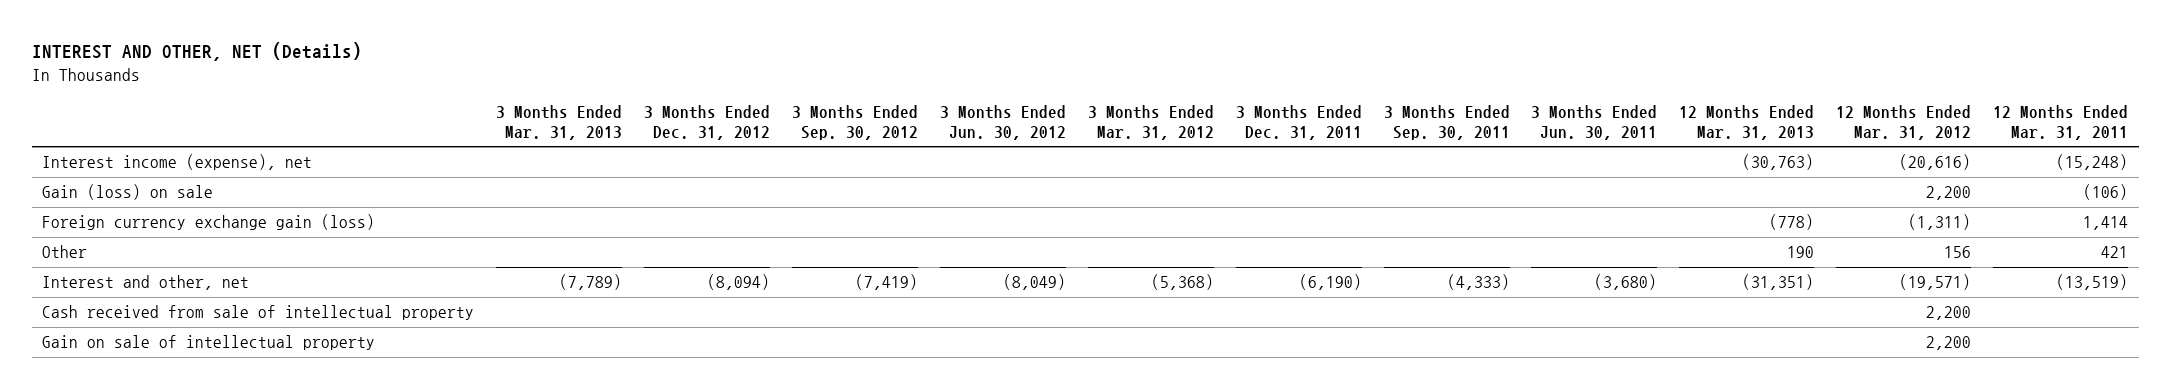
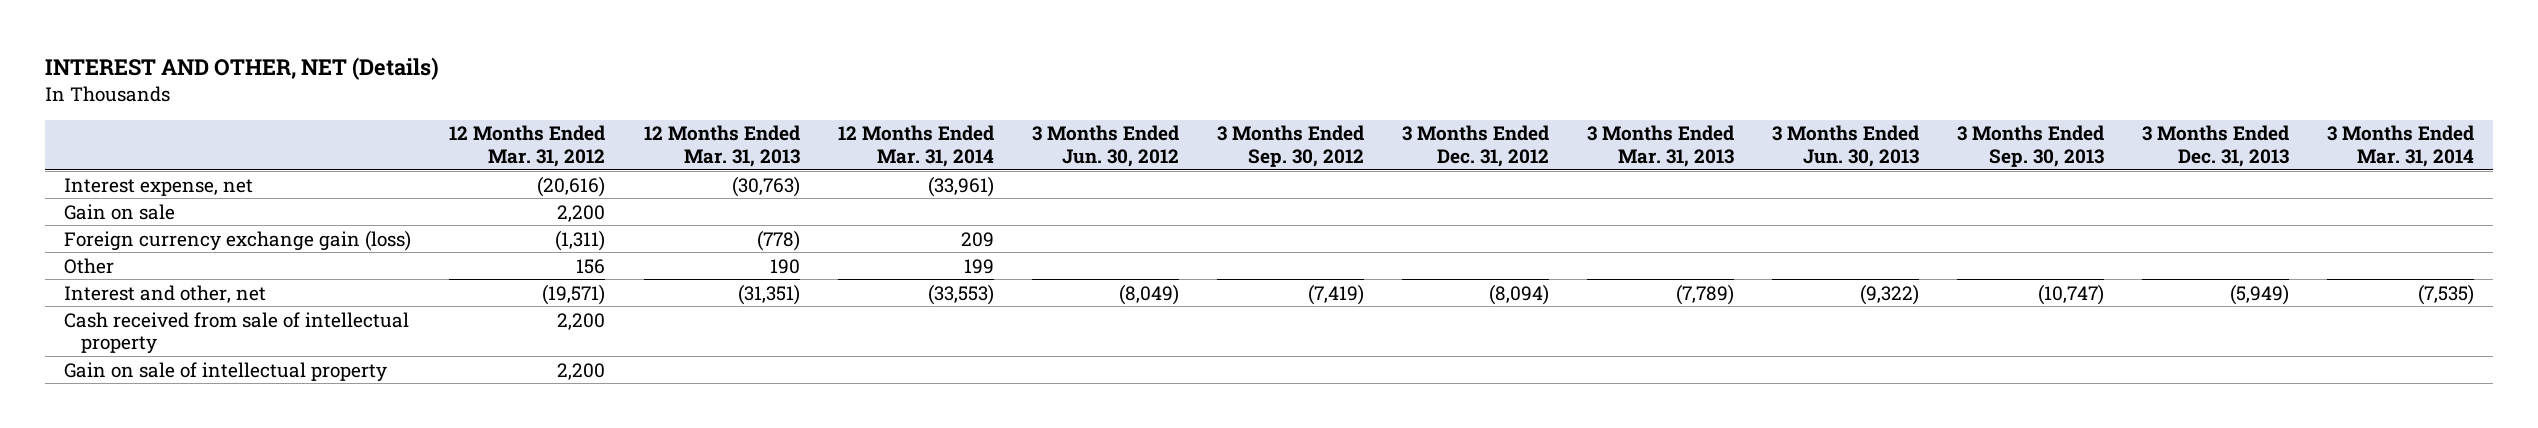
[1087,104,1214,140] 3 Months Ended Mar. 31, 2012 -> none
[1235,104,1362,140] 3 Months Ended Dec. 31, 2011 -> none
[1383,104,1510,140] 3 Months Ended Sep. 30, 2011 -> none
[1531,104,1658,140] 3 Months Ended Jun. 30, 2011 -> none
[1992,104,2128,140] 12 Months Ended Mar. 31, 2011 -> none
none -> [837,125,994,167] 12 Months Ended Mar. 31, 2014
none -> [1771,125,1919,167] 3 Months Ended Jun. 30, 2013
none -> [1956,125,2104,167] 3 Months Ended Sep. 30, 2013
none -> [2141,125,2289,167] 3 Months Ended Dec. 31, 2013
none -> [2327,125,2475,167] 3 Months Ended Mar. 31, 2014
[42,154,313,171] Interest income (expense), net -> [64,177,254,196] Interest expense, net
[42,184,214,201] Gain (loss) on sale -> [64,203,176,220] Gain on sale

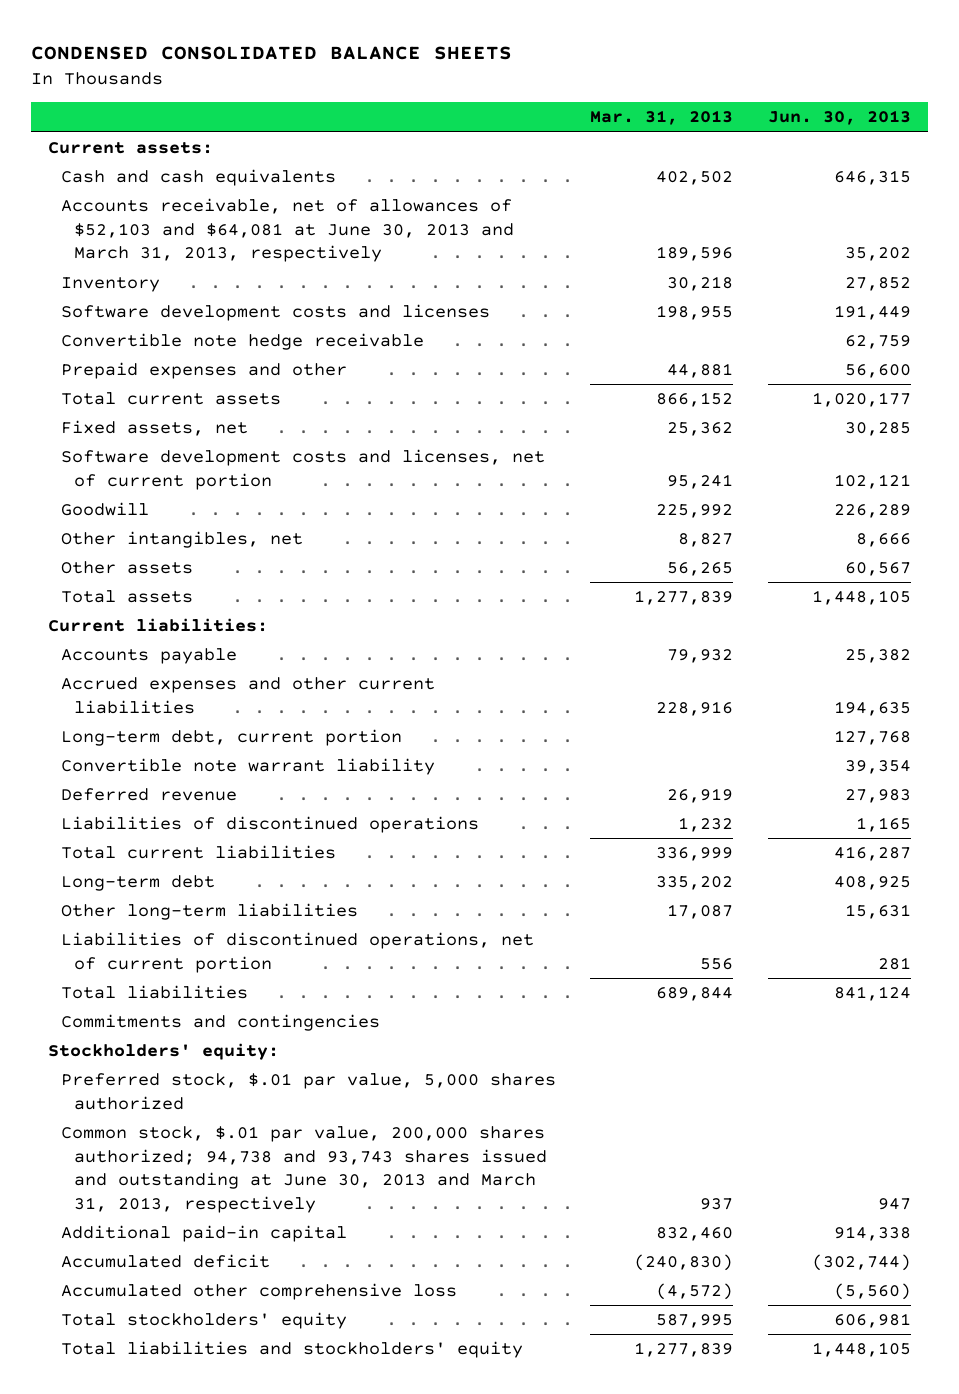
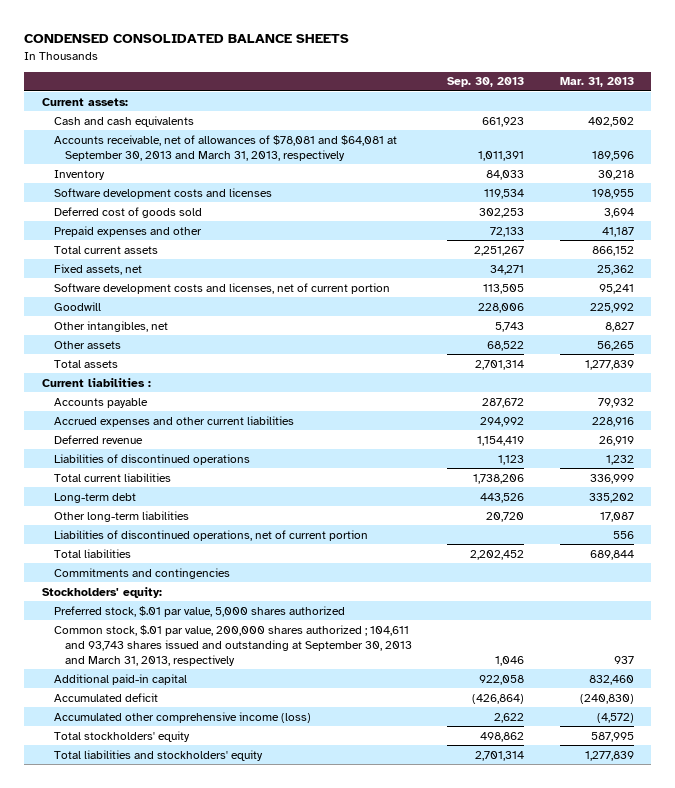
[767,110,911,126] Jun. 30, 2013 -> none
none -> [447,77,525,88] Sep. 30, 2013
[61,198,515,263] Accounts receivable, net of allowances of $52,103 and $64,081 at June 30, 2013 and March 31, 2013, respectively -> [53,134,397,161] Accounts receivable, net of allowances of $78,081 and $64,081 at September 30, 2013 and March 31, 2013, respectively
[61,333,425,351] Convertible note hedge receivable -> none
none -> [53,206,202,218] Deferred cost of goods sold
[667,363,734,379] 44,881 -> [601,226,634,237] 41,187
[47,618,268,633] Current liabilities: -> [41,377,151,387] Current liabilities :
[61,729,403,747] Long-term debt, current portion -> none
[61,758,436,776] Convertible note warrant liability -> none
[61,1126,548,1213] Common stock, $.01 par value, 200,000 shares authorized; 94,738 and 93,743 shares issued and outstanding at June 30, 2013 and March 31, 2013, respectively -> [53,624,413,666] Common stock, $.01 par value, 200,000 shares authorized ; 104,611 and 93,743 shares issued and outstanding at September 30, 2013 and March 31, 2013, respectively
[61,1283,458,1301] Accumulated other comprehensive loss -> [53,711,311,723] Accumulated other comprehensive income (loss)

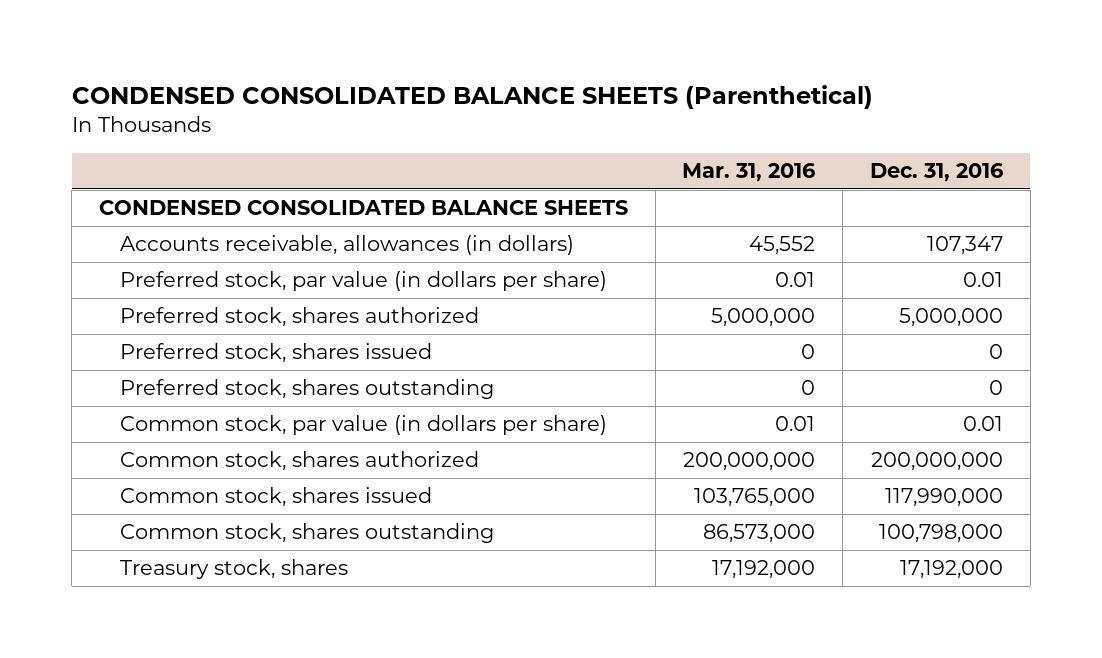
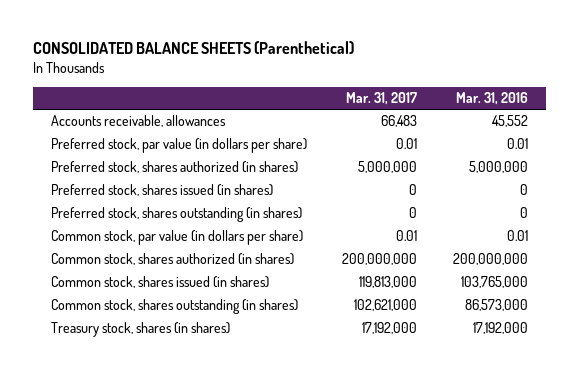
[71,84,873,109] CONDENSED CONSOLIDATED BALANCE SHEETS (Parenthetical) -> [32,41,354,55] CONSOLIDATED BALANCE SHEETS (Parenthetical)
[870,162,1004,182] Dec. 31, 2016 -> none
none -> [346,92,418,106] Mar. 31, 2017
[98,200,628,216] CONDENSED CONSOLIDATED BALANCE SHEETS -> none
[120,235,575,256] Accounts receivable, allowances (in dollars) -> [50,115,226,128] Accounts receivable, allowances
[120,307,480,328] Preferred stock, shares authorized -> [50,161,298,174] Preferred stock, shares authorized (in shares)
[120,343,433,364] Preferred stock, shares issued -> [50,184,273,197] Preferred stock, shares issued (in shares)
[120,379,495,400] Preferred stock, shares outstanding -> [50,207,302,223] Preferred stock, shares outstanding (in shares)
[120,451,480,472] Common stock, shares authorized -> [50,253,294,266] Common stock, shares authorized (in shares)
[120,487,433,508] Common stock, shares issued -> [50,276,269,289] Common stock, shares issued (in shares)
[120,523,495,544] Common stock, shares outstanding -> [50,299,298,315] Common stock, shares outstanding (in shares)
[120,559,349,580] Treasury stock, shares -> [50,322,230,338] Treasury stock, shares (in shares)

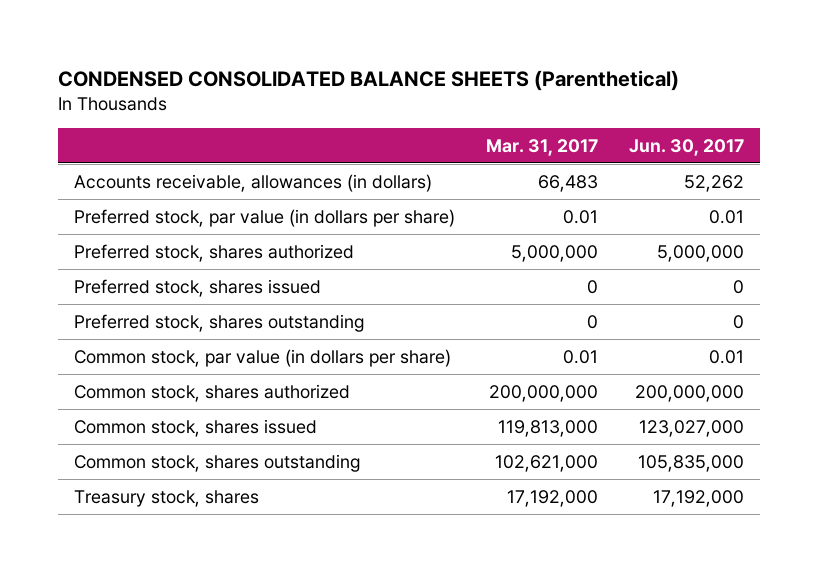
[32,41,354,55] CONSOLIDATED BALANCE SHEETS (Parenthetical) -> [57,69,679,91] CONDENSED CONSOLIDATED BALANCE SHEETS (Parenthetical)
[455,92,528,106] Mar. 31, 2016 -> none
none -> [629,138,745,156] Jun. 30, 2017
[50,115,226,128] Accounts receivable, allowances -> [73,173,432,192] Accounts receivable, allowances (in dollars)
[50,161,298,174] Preferred stock, shares authorized (in shares) -> [73,243,354,262] Preferred stock, shares authorized
[50,184,273,197] Preferred stock, shares issued (in shares) -> [73,278,321,297] Preferred stock, shares issued
[50,207,302,223] Preferred stock, shares outstanding (in shares) -> [73,313,364,332] Preferred stock, shares outstanding
[50,253,294,266] Common stock, shares authorized (in shares) -> [73,383,350,402] Common stock, shares authorized
[50,276,269,289] Common stock, shares issued (in shares) -> [73,418,317,437] Common stock, shares issued
[50,299,298,315] Common stock, shares outstanding (in shares) -> [73,453,360,472] Common stock, shares outstanding
[50,322,230,338] Treasury stock, shares (in shares) -> [73,489,259,507] Treasury stock, shares

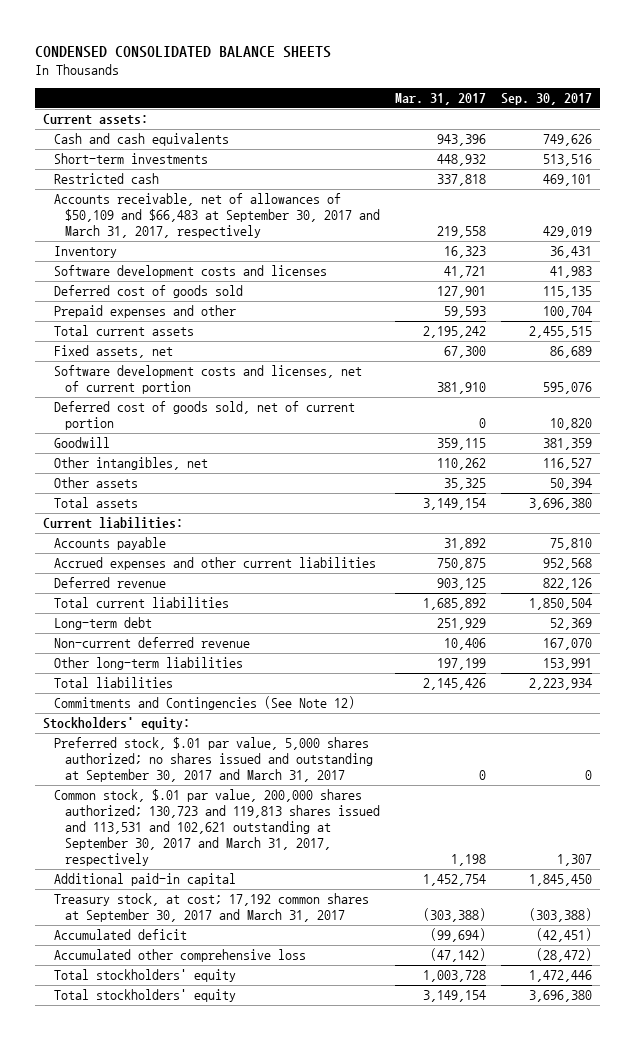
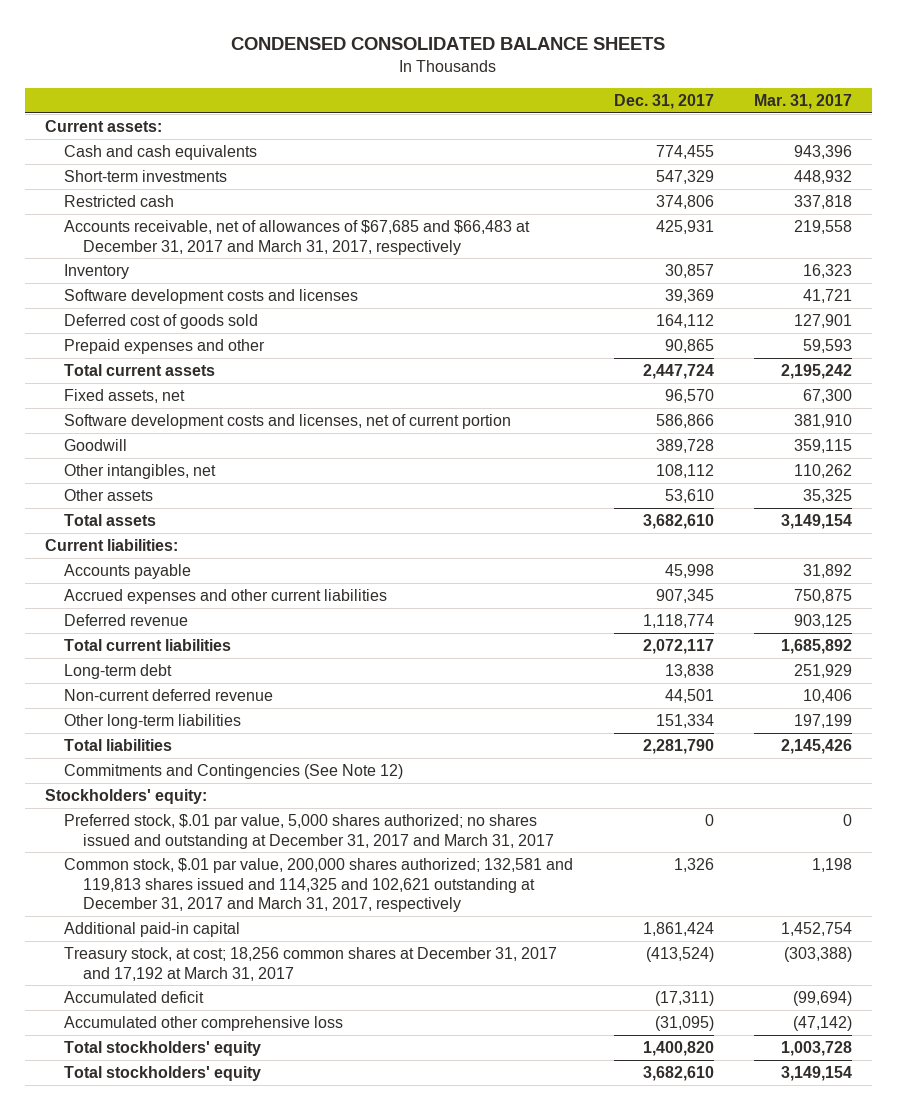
[501,92,593,105] Sep. 30, 2017 -> none
none -> [613,94,714,110] Dec. 31, 2017
[53,193,380,239] Accounts receivable, net of allowances of $50,109 and $66,483 at September 30, 2017 and March 31, 2017, respectively -> [64,220,531,255] Accounts receivable, net of allowances of $67,685 and $66,483 at December 31, 2017 and March 31, 2017, respectively
[53,401,355,431] Deferred cost of goods sold, net of current portion -> none
[53,737,373,783] Preferred stock, $.01 par value, 5,000 shares authorized; no shares issued and outstanding at September 30, 2017 and March 31, 2017 -> [64,814,555,849] Preferred stock, $.01 par value, 5,000 shares authorized; no shares issued and outstanding at December 31, 2017 and March 31, 2017
[53,789,380,867] Common stock, $.01 par value, 200,000 shares authorized; 130,723 and 119,813 shares issued and 113,531 and 102,621 outstanding at September 30, 2017 and March 31, 2017, respectively -> [64,858,574,913] Common stock, $.01 par value, 200,000 shares authorized; 132,581 and 119,813 shares issued and 114,325 and 102,621 outstanding at December 31, 2017 and March 31, 2017, respectively
[53,893,369,923] Treasury stock, at cost; 17,192 common shares at September 30, 2017 and March 31, 2017 -> [64,947,558,981] Treasury stock, at cost; 18,256 common shares at December 31, 2017 and 17,192 at March 31, 2017

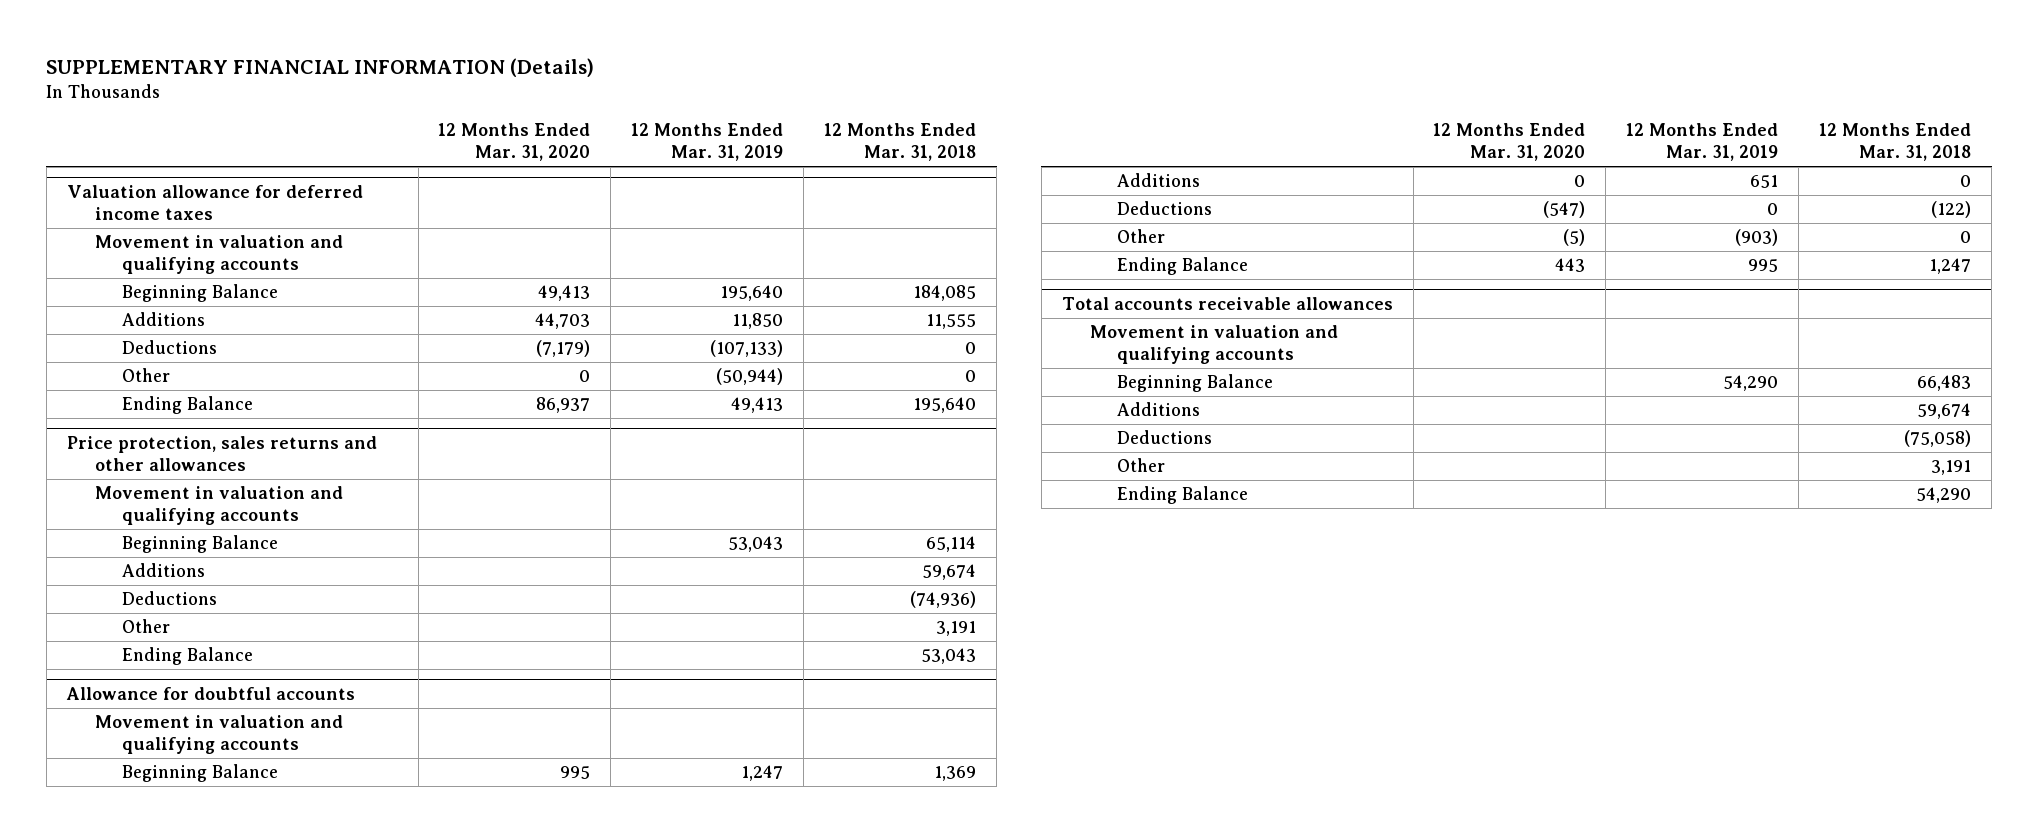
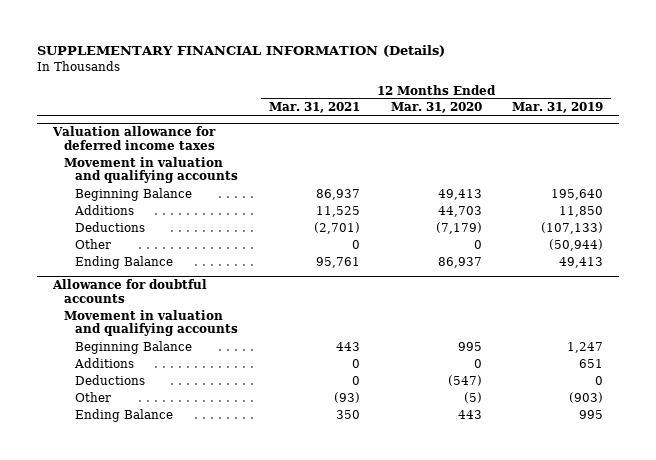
[824,123,977,162] 12 Months Ended Mar. 31, 2018 -> none
none -> [269,102,361,114] Mar. 31, 2021
[66,436,377,471] Price protection, sales returns and other allowances -> none
[94,486,343,526] Movement in valuation and qualifying accounts -> none
[122,535,279,554] Beginning Balance -> none
[122,563,206,578] Additions -> none
[122,591,218,606] Deductions -> none
[122,619,171,634] Other -> none
[122,647,254,666] Ending Balance -> none
[1061,297,1393,311] Total accounts receivable allowances -> none
[1089,325,1338,365] Movement in valuation and qualifying accounts -> none
[1117,374,1274,393] Beginning Balance -> none
[1117,402,1201,417] Additions -> none
[1117,430,1213,445] Deductions -> none
[1117,458,1166,473] Other -> none
[1117,486,1249,505] Ending Balance -> none

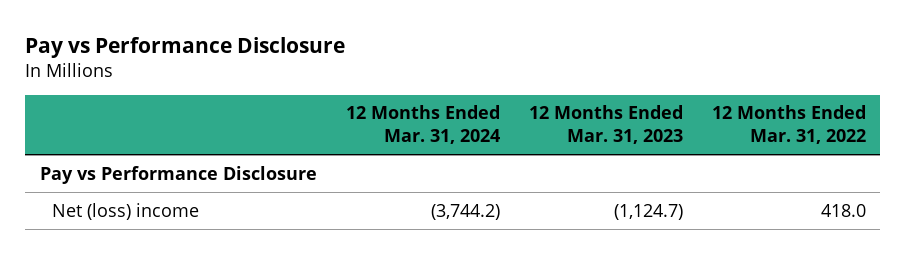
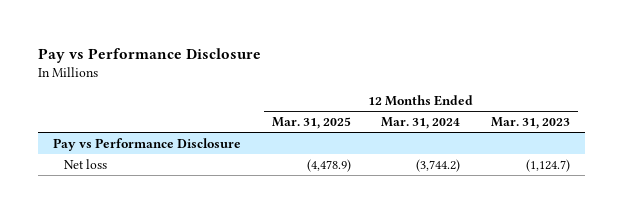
[711,105,866,145] 12 Months Ended Mar. 31, 2022 -> none
none -> [271,117,351,130] Mar. 31, 2025
[52,202,200,220] Net (loss) income -> [63,158,107,169] Net loss

